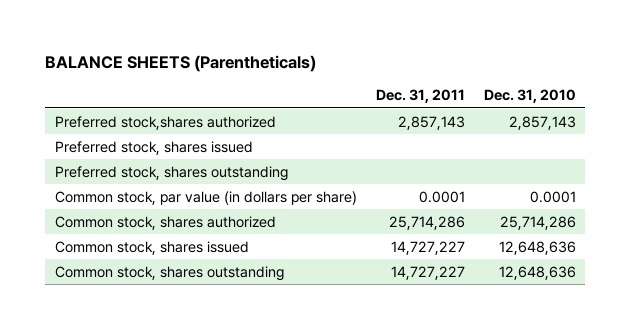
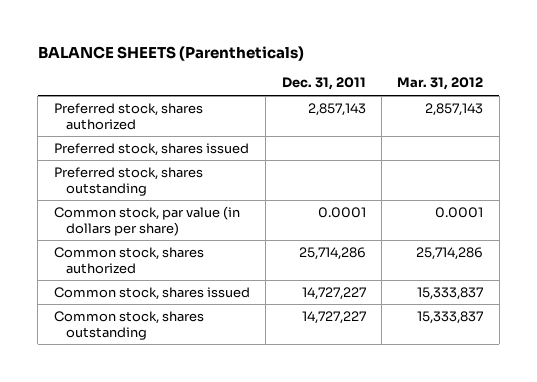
[483,89,576,104] Dec. 31, 2010 -> none
none -> [397,77,484,91] Mar. 31, 2012
[54,115,276,130] Preferred stock,shares authorized -> [53,102,203,130] Preferred stock, shares authorized

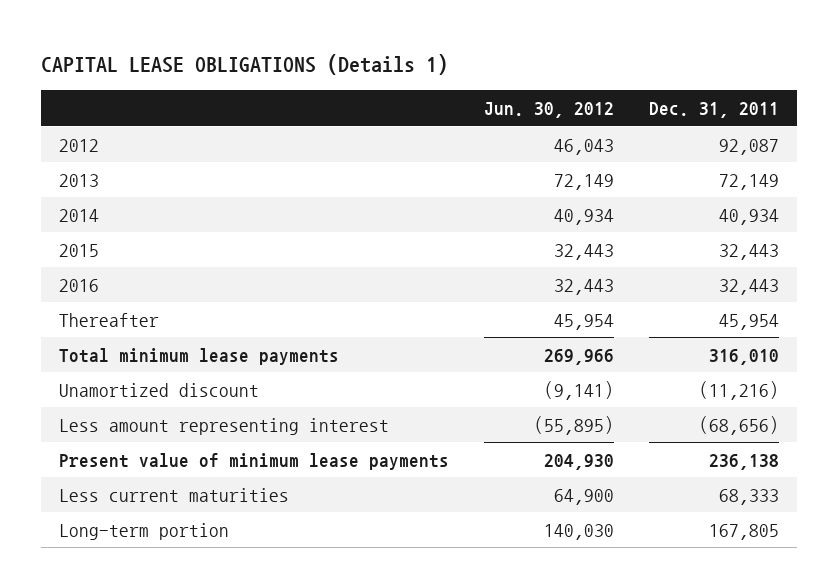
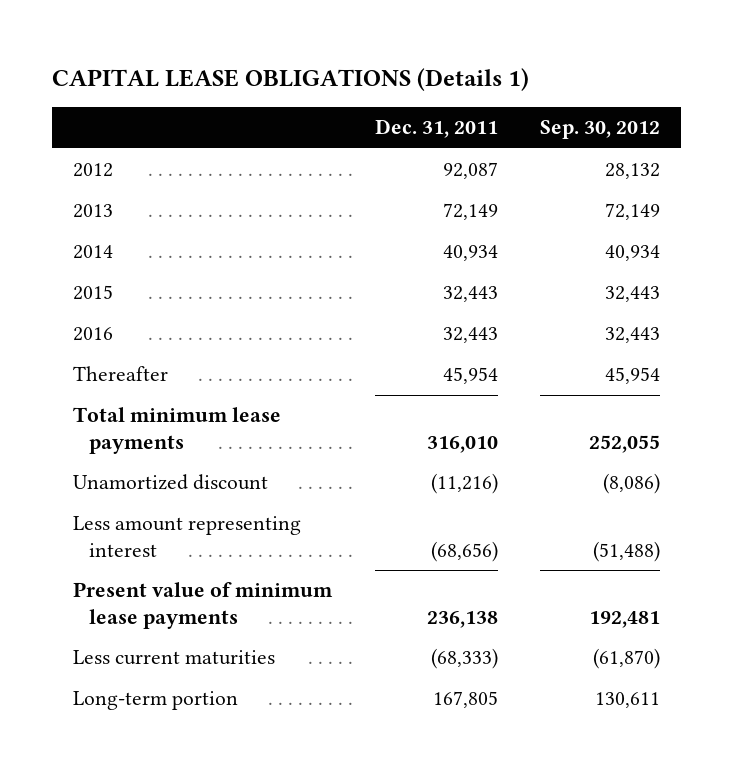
[484,102,615,119] Jun. 30, 2012 -> none
none -> [539,120,660,140] Sep. 30, 2012
[719,488,780,505] 68,333 -> [430,648,498,670] (68,333)

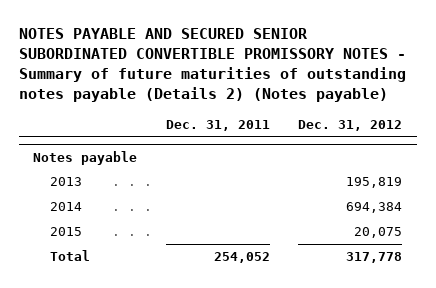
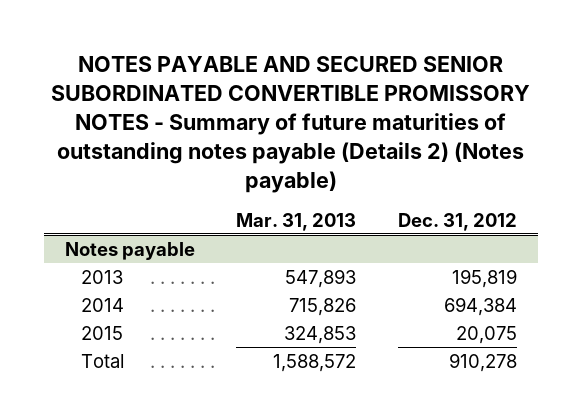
[165,119,270,131] Dec. 31, 2011 -> none
none -> [236,212,357,231] Mar. 31, 2013
[346,252,403,264] 317,778 -> [449,352,518,372] 910,278

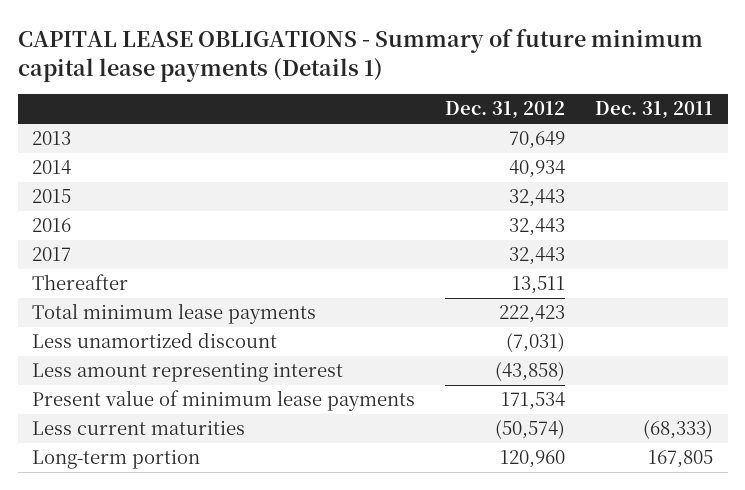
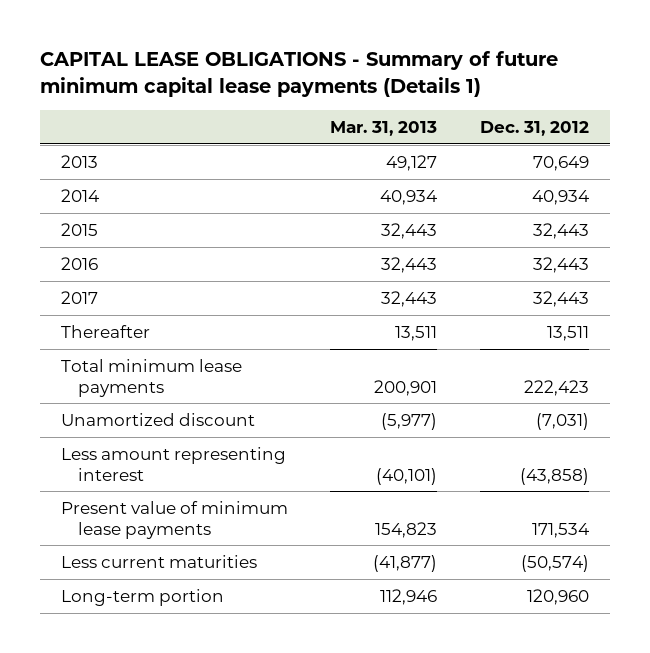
[594,101,713,120] Dec. 31, 2011 -> none
none -> [330,120,438,136] Mar. 31, 2013
[32,332,278,349] Less unamortized discount -> [61,412,256,426] Unamortized discount

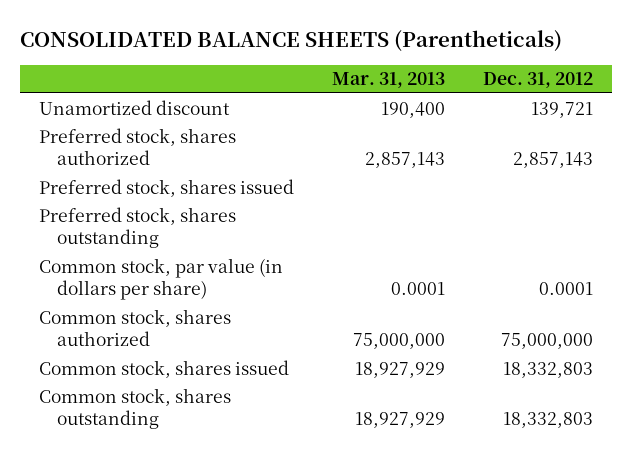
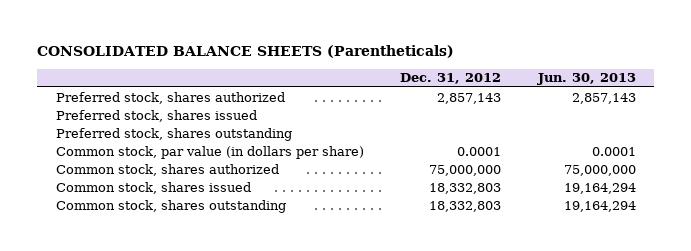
[331,72,445,89] Mar. 31, 2013 -> none
none -> [536,73,636,86] Jun. 30, 2013
[38,99,230,115] Unamortized discount -> none

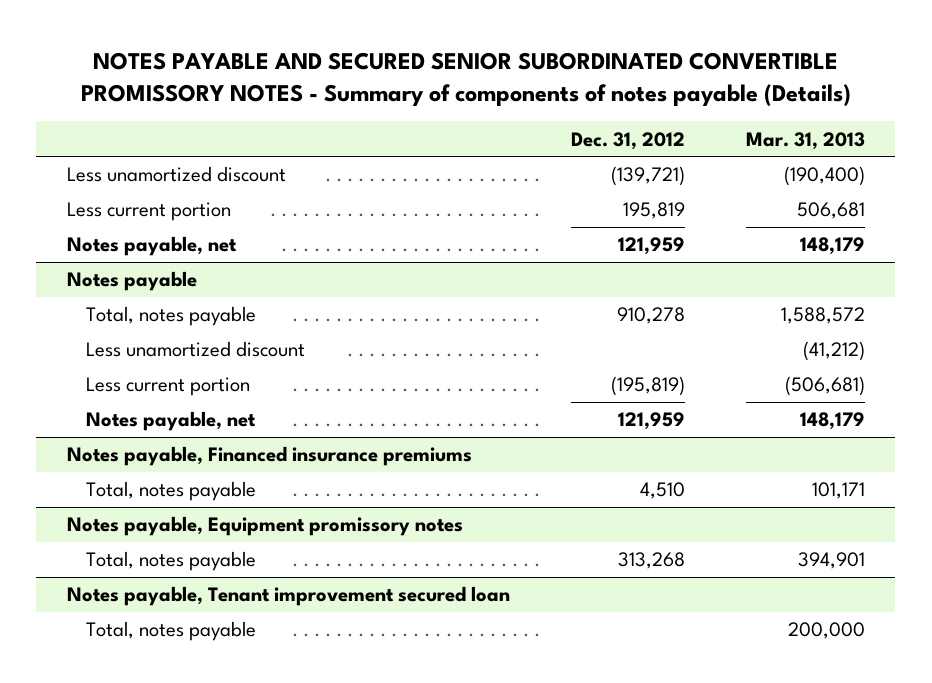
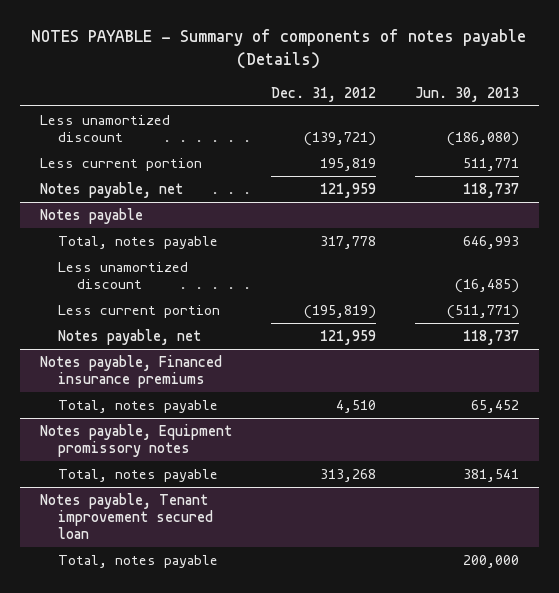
[80,51,851,106] NOTES PAYABLE AND SECURED SENIOR SUBORDINATED CONVERTIBLE PROMISSORY NOTES - Summary of components of notes payable (Details) -> [31,29,527,69] NOTES PAYABLE - Summary of components of notes payable (Details)
[745,131,865,150] Mar. 31, 2013 -> none
none -> [415,86,520,102] Jun. 30, 2013
[616,307,685,325] 910,278 -> [319,236,376,250] 317,778

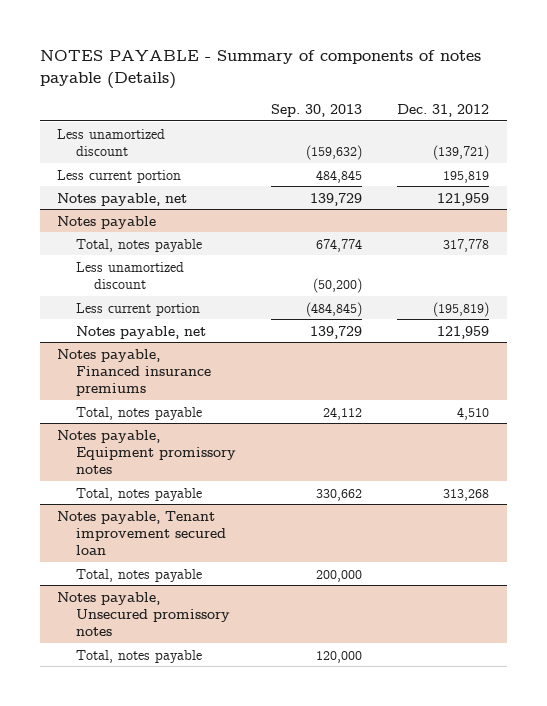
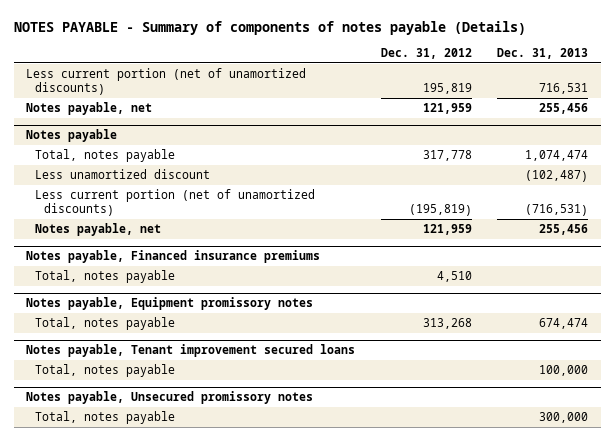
[270,103,362,117] Sep. 30, 2013 -> none
none -> [497,48,589,60] Dec. 31, 2013
[57,128,166,156] Less unamortized discount -> none
[57,169,182,183] Less current portion -> [26,67,307,96] Less current portion (net of unamortized discounts)
[75,302,200,316] Less current portion -> [34,188,315,217] Less current portion (net of unamortized discounts)
[57,510,226,556] Notes payable, Tenant improvement secured loan -> [26,344,356,358] Notes payable, Tenant improvement secured loans

